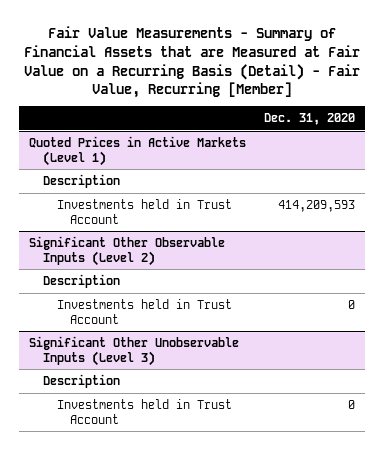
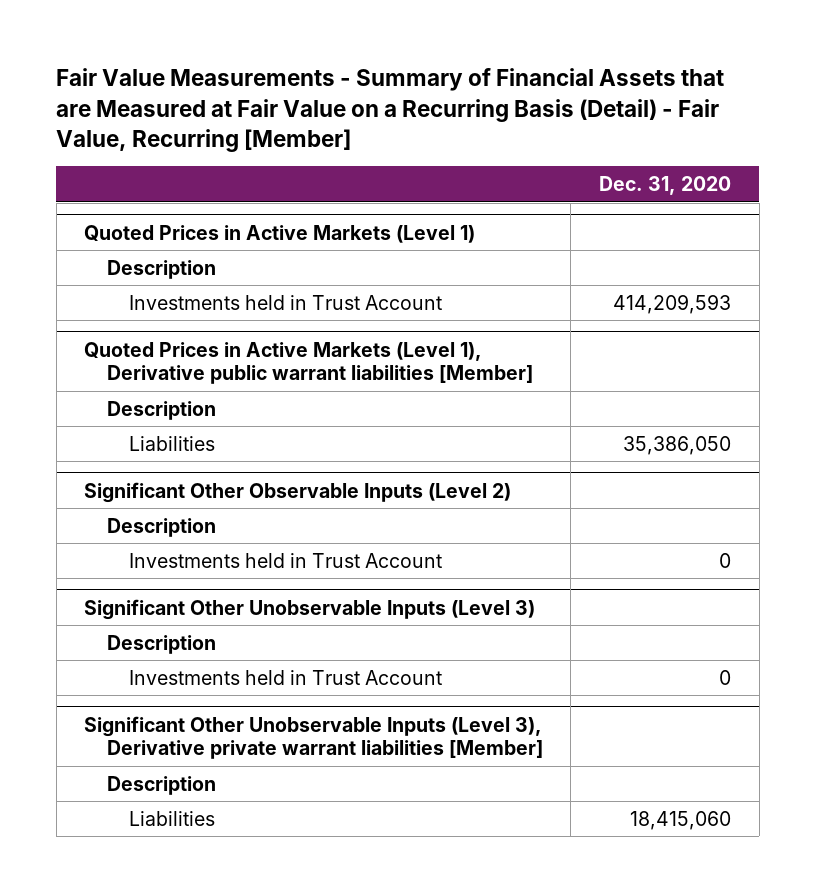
none -> [84,341,533,385] Quoted Prices in Active Markets (Level 1), Derivative public warrant liabilities [Member]
none -> [106,400,216,420] Description
none -> [129,435,216,451] Liabilities
none -> [84,715,543,760] Significant Other Unobservable Inputs (Level 3), Derivative private warrant liabilities [Member]
none -> [106,775,216,795] Description
none -> [129,810,216,826] Liabilities

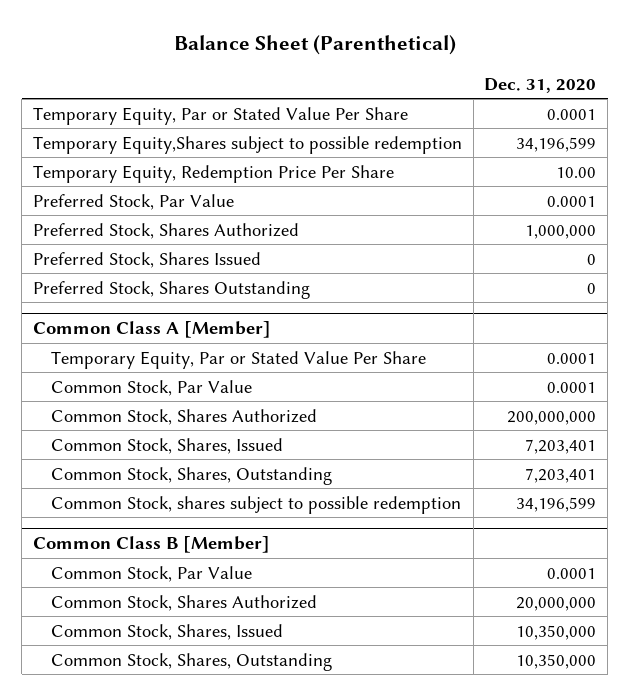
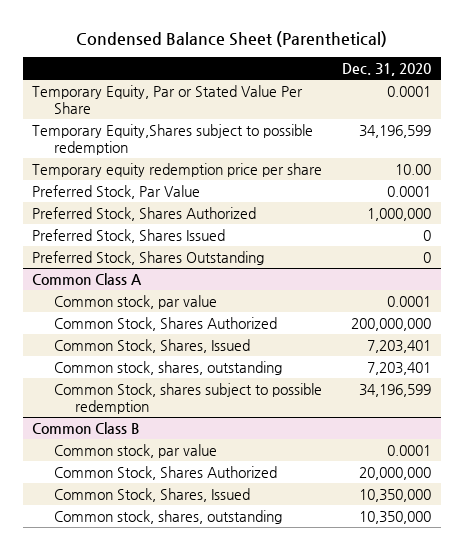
[173,35,456,56] Balance Sheet (Parenthetical) -> [75,30,387,47] Condensed Balance Sheet (Parenthetical)
[33,164,395,183] Temporary Equity, Redemption Price Per Share -> [32,162,323,177] Temporary equity redemption price per share
[50,350,426,369] Temporary Equity, Par or Stated Value Per Share -> none
[33,321,272,339] Common Class A [Member] -> [32,272,143,285] Common Class A
[50,379,252,396] Common Stock, Par Value -> [53,294,217,309] Common stock, par value
[50,466,332,485] Common Stock, Shares, Outstanding -> [53,360,282,375] Common stock, shares, outstanding
[33,536,271,554] Common Class B [Member] -> [32,421,140,434] Common Class B
[50,565,252,582] Common Stock, Par Value -> [53,443,217,458] Common stock, par value
[50,652,332,671] Common Stock, Shares, Outstanding -> [53,509,282,524] Common stock, shares, outstanding

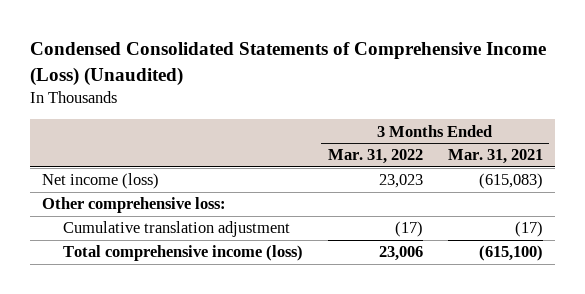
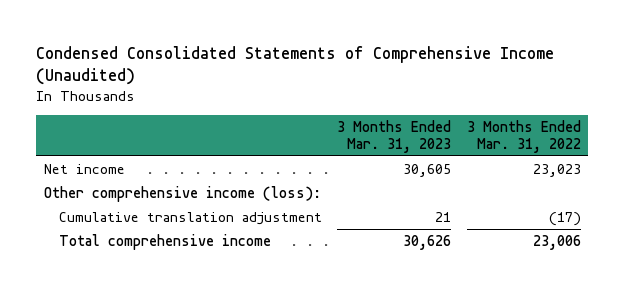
[29,42,546,86] Condensed Consolidated Statements of Comprehensive Income (Loss) (Unaudited) -> [36,45,555,86] Condensed Consolidated Statements of Comprehensive Income (Unaudited)
[447,149,543,165] Mar. 31, 2021 -> none
none -> [337,119,452,153] 3 Months Ended Mar. 31, 2023
[42,173,160,190] Net income (loss) -> [44,163,126,174] Net income
[42,197,227,214] Other comprehensive loss: -> [44,185,322,202] Other comprehensive income (loss):
[62,245,303,262] Total comprehensive income (loss) -> [59,233,272,250] Total comprehensive income

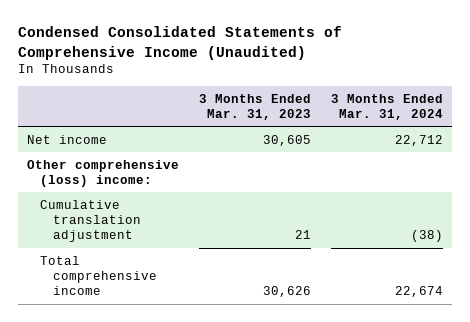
[466,119,581,153] 3 Months Ended Mar. 31, 2022 -> none
none -> [330,93,443,120] 3 Months Ended Mar. 31, 2024
[44,185,322,202] Other comprehensive income (loss): -> [27,159,180,187] Other comprehensive (loss) income:

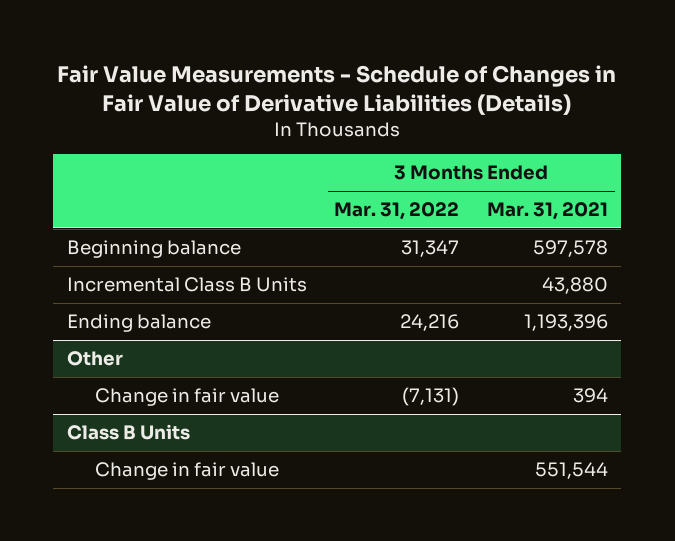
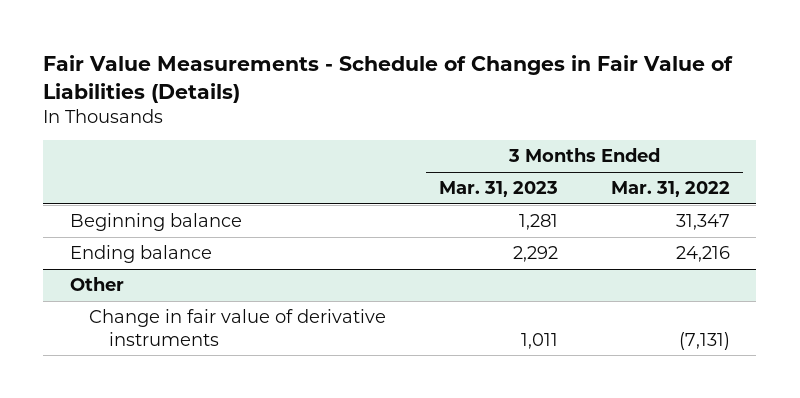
[57,65,617,115] Fair Value Measurements - Schedule of Changes in Fair Value of Derivative Liabilities (Details) -> [43,54,734,103] Fair Value Measurements - Schedule of Changes in Fair Value of Liabilities (Details)
[486,202,608,221] Mar. 31, 2021 -> none
none -> [439,181,559,198] Mar. 31, 2023
[67,277,308,293] Incremental Class B Units -> none
[67,424,191,441] Class B Units -> none
[95,462,280,481] Change in fair value -> none
[95,388,280,407] Change in fair value -> [89,309,387,346] Change in fair value of derivative instruments

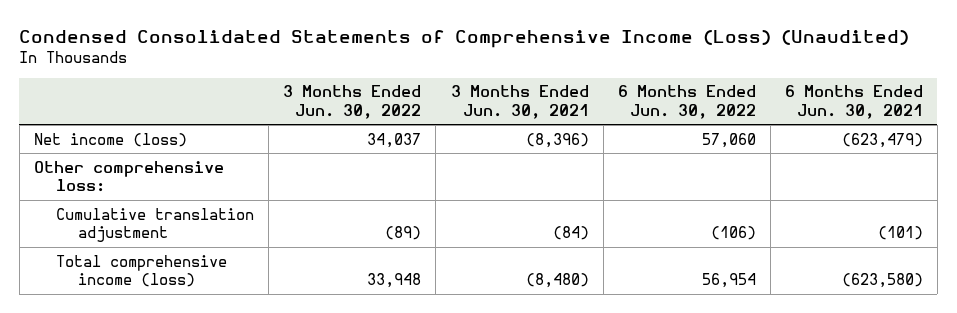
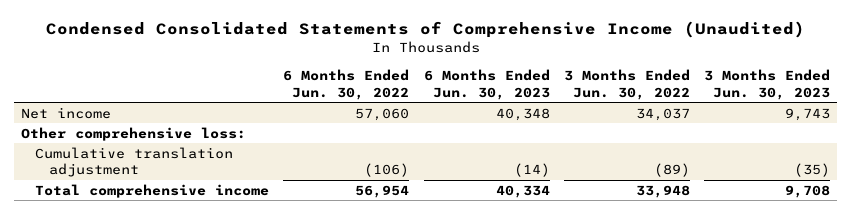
[19,29,910,48] Condensed Consolidated Statements of Comprehensive Income (Loss) (Unaudited) -> [45,21,805,39] Condensed Consolidated Statements of Comprehensive Income (Unaudited)
[450,85,589,119] 3 Months Ended Jun. 30, 2021 -> none
[784,85,923,119] 6 Months Ended Jun. 30, 2021 -> none
none -> [423,69,550,100] 6 Months Ended Jun. 30, 2023
none -> [704,69,831,100] 3 Months Ended Jun. 30, 2023
[34,132,188,147] Net income (loss) -> [21,106,112,119] Net income
[56,254,228,288] Total comprehensive income (loss) -> [35,183,270,198] Total comprehensive income

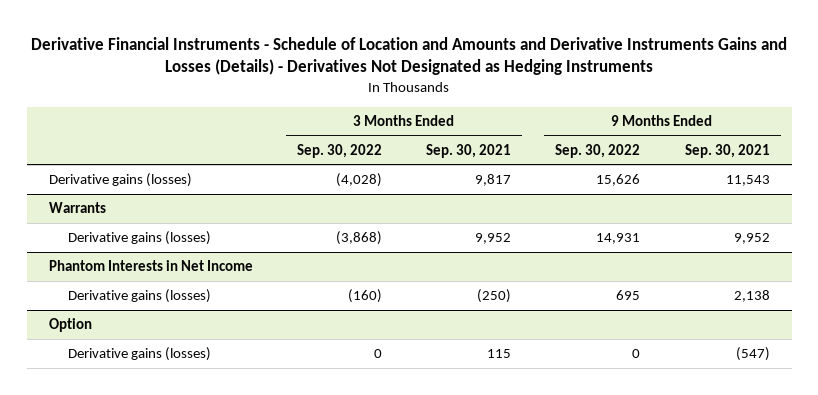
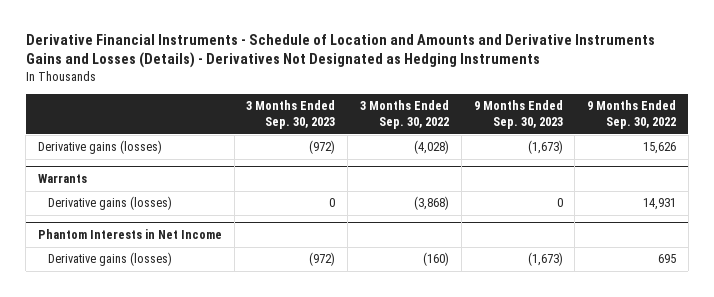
[426,143,512,158] Sep. 30, 2021 -> none
[684,143,770,158] Sep. 30, 2021 -> none
none -> [246,100,336,130] 3 Months Ended Sep. 30, 2023
none -> [473,100,563,130] 9 Months Ended Sep. 30, 2023
[48,318,92,333] Option -> none
[68,347,212,362] Derivative gains (losses) -> none

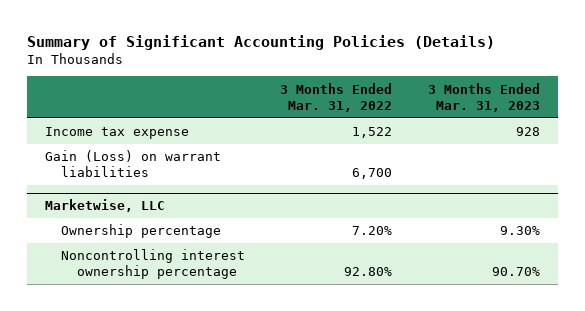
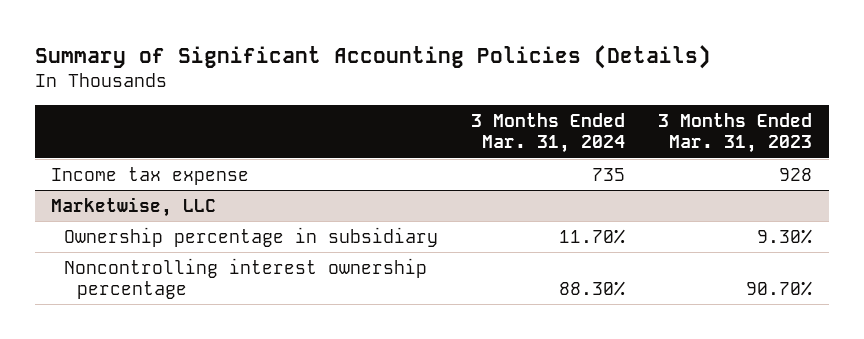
[280,82,393,112] 3 Months Ended Mar. 31, 2022 -> none
none -> [471,113,626,154] 3 Months Ended Mar. 31, 2024
[44,150,221,178] Gain (Loss) on warrant liabilities -> none
[60,224,221,239] Ownership percentage -> [63,226,438,247] Ownership percentage in subsidiary

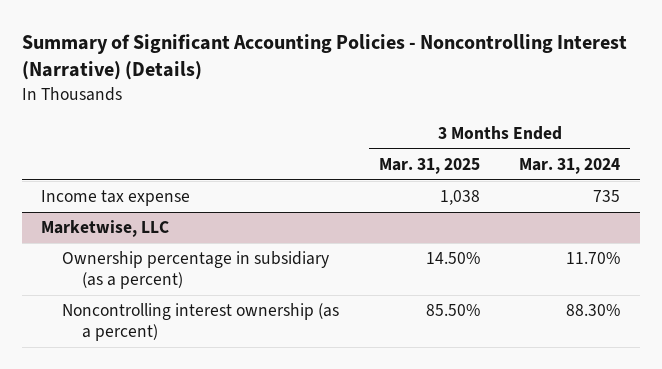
[34,44,711,69] Summary of Significant Accounting Policies (Details) -> [21,33,627,81] Summary of Significant Accounting Policies - Noncontrolling Interest (Narrative) (Details)
[658,113,813,154] 3 Months Ended Mar. 31, 2023 -> none
none -> [378,157,480,174] Mar. 31, 2025
[63,226,438,247] Ownership percentage in subsidiary -> [61,251,329,290] Ownership percentage in subsidiary (as a percent)
[63,257,427,300] Noncontrolling interest ownership percentage -> [61,303,339,342] Noncontrolling interest ownership (as a percent)

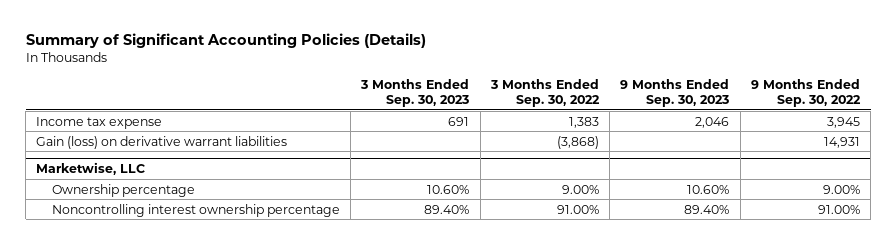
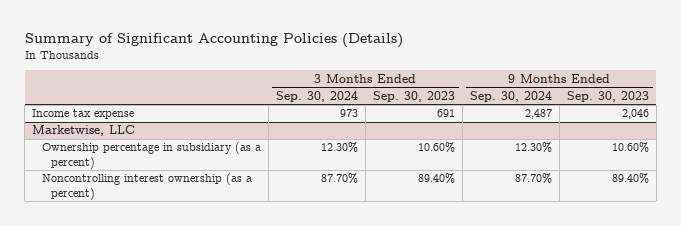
[489,78,600,107] 3 Months Ended Sep. 30, 2022 -> none
[750,78,861,107] 9 Months Ended Sep. 30, 2022 -> none
none -> [275,90,358,102] Sep. 30, 2024
none -> [469,90,552,102] Sep. 30, 2024
[36,135,288,149] Gain (loss) on derivative warrant liabilities -> none
[51,183,195,197] Ownership percentage -> [41,142,261,169] Ownership percentage in subsidiary (as a percent)
[51,203,340,217] Noncontrolling interest ownership percentage -> [41,173,252,200] Noncontrolling interest ownership (as a percent)

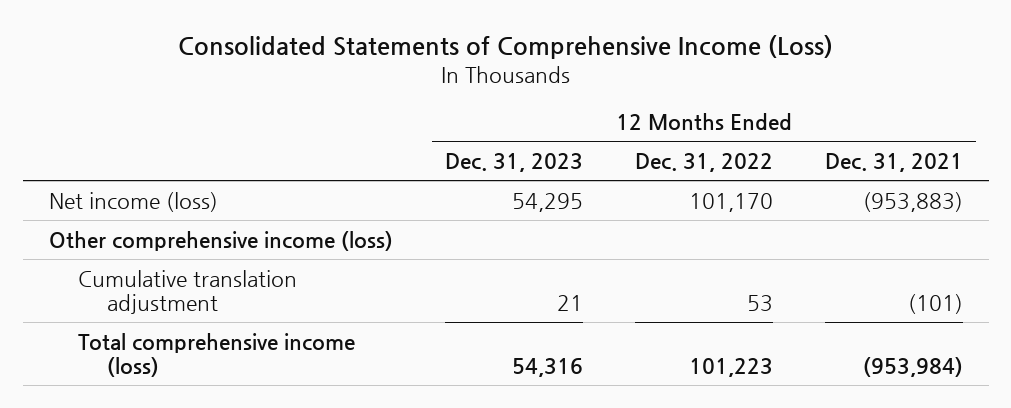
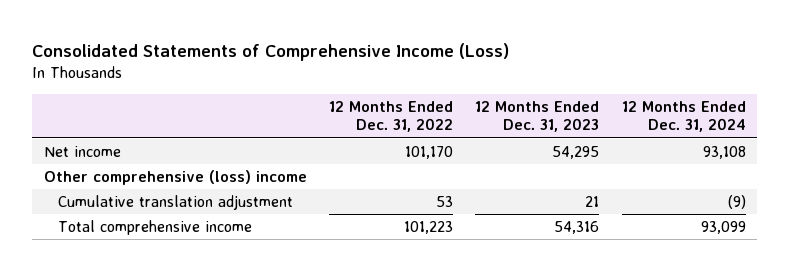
[824,152,963,172] Dec. 31, 2021 -> none
none -> [621,100,746,133] 12 Months Ended Dec. 31, 2024
[48,191,218,212] Net income (loss) -> [43,145,121,157] Net income
[48,230,393,251] Other comprehensive income (loss) -> [43,169,307,185] Other comprehensive (loss) income
[77,332,355,377] Total comprehensive income (loss) -> [57,219,252,235] Total comprehensive income

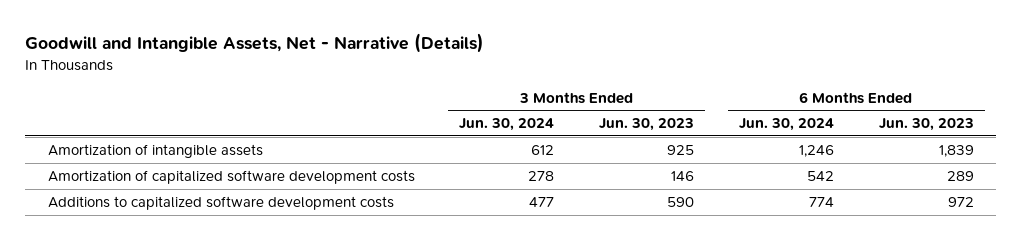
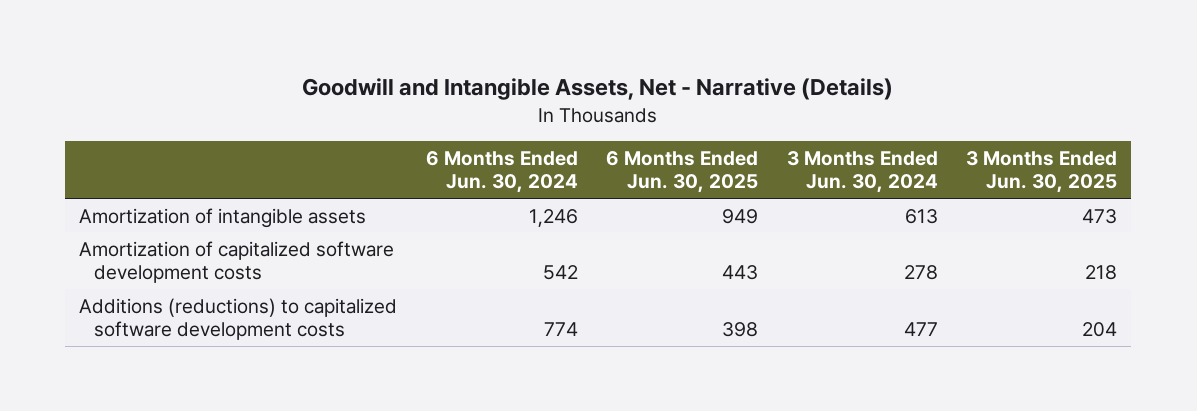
[599,118,695,132] Jun. 30, 2023 -> none
[878,118,974,132] Jun. 30, 2023 -> none
none -> [606,150,759,194] 6 Months Ended Jun. 30, 2025
none -> [966,150,1118,194] 3 Months Ended Jun. 30, 2025
[531,144,555,155] 612 -> [904,208,938,224] 613
[47,195,394,210] Additions to capitalized software development costs -> [79,297,398,341] Additions (reductions) to capitalized software development costs

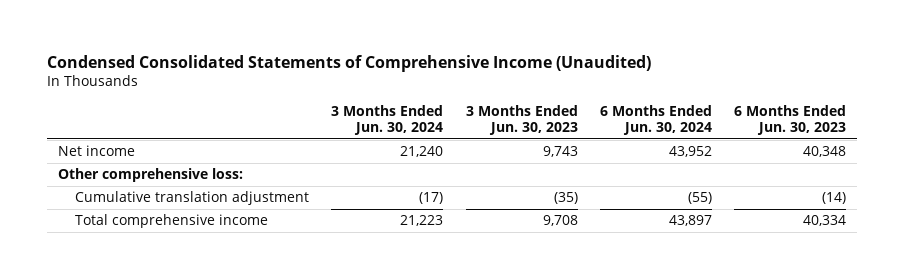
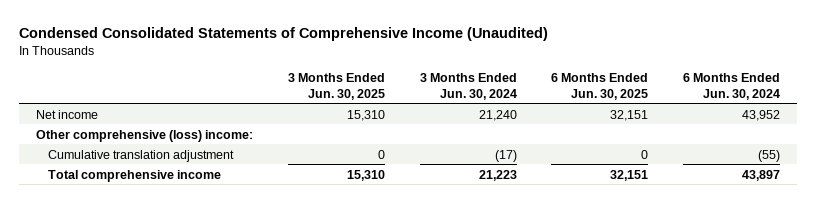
[465,105,578,136] 3 Months Ended Jun. 30, 2023 -> none
[734,105,847,136] 6 Months Ended Jun. 30, 2023 -> none
none -> [287,73,385,100] 3 Months Ended Jun. 30, 2025
none -> [551,73,649,100] 6 Months Ended Jun. 30, 2025
[58,168,244,183] Other comprehensive loss: -> [36,129,254,142] Other comprehensive (loss) income:

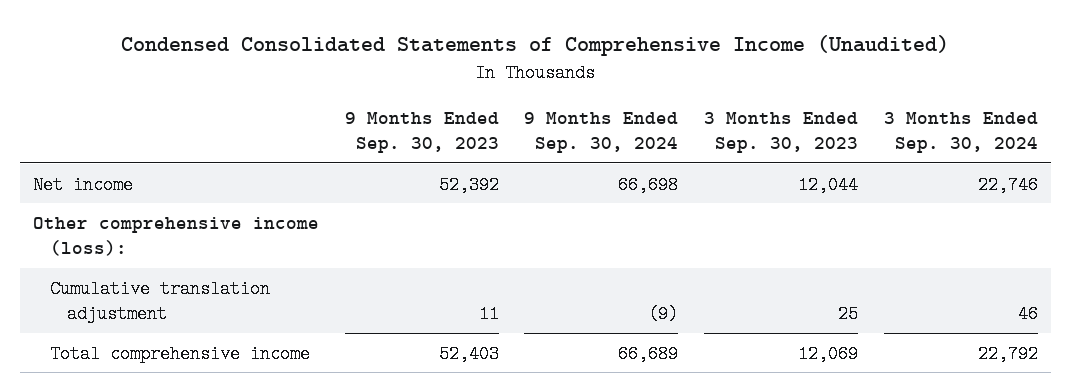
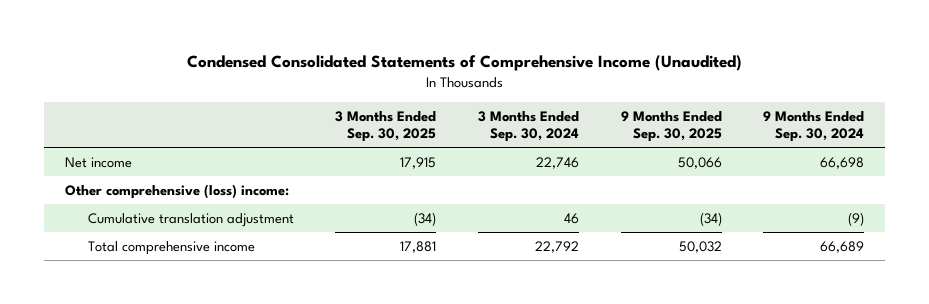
[344,111,499,154] 9 Months Ended Sep. 30, 2023 -> none
[704,111,859,154] 3 Months Ended Sep. 30, 2023 -> none
none -> [335,110,437,143] 3 Months Ended Sep. 30, 2025
none -> [620,110,722,143] 9 Months Ended Sep. 30, 2025
[33,216,320,257] Other comprehensive income (loss): -> [65,183,290,199] Other comprehensive (loss) income:

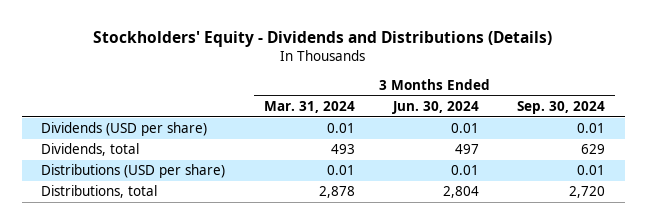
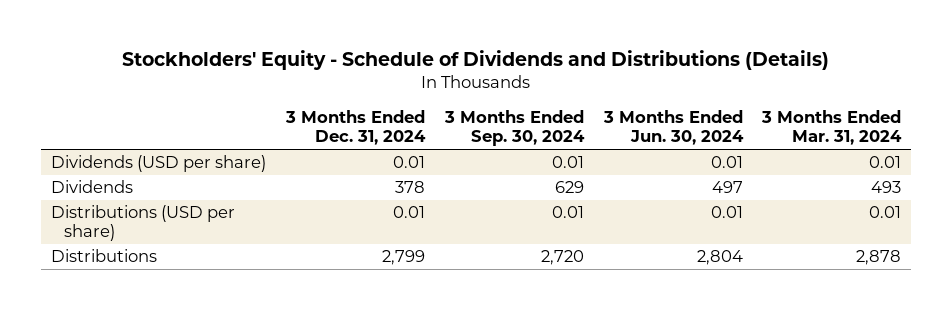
[93,30,553,47] Stockholders' Equity - Dividends and Distributions (Details) -> [122,50,830,71] Stockholders' Equity - Schedule of Dividends and Distributions (Details)
none -> [284,110,426,146] 3 Months Ended Dec. 31, 2024
[41,143,140,157] Dividends, total -> [50,180,133,194] Dividends
[41,185,158,199] Distributions, total -> [50,249,157,263] Distributions

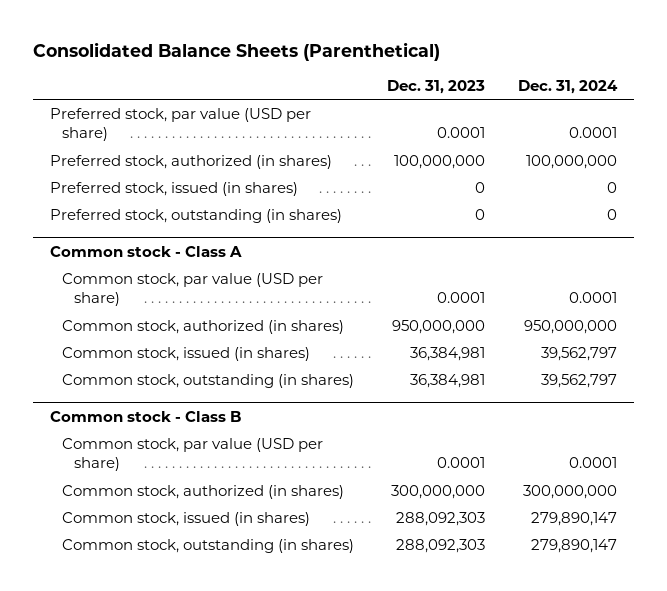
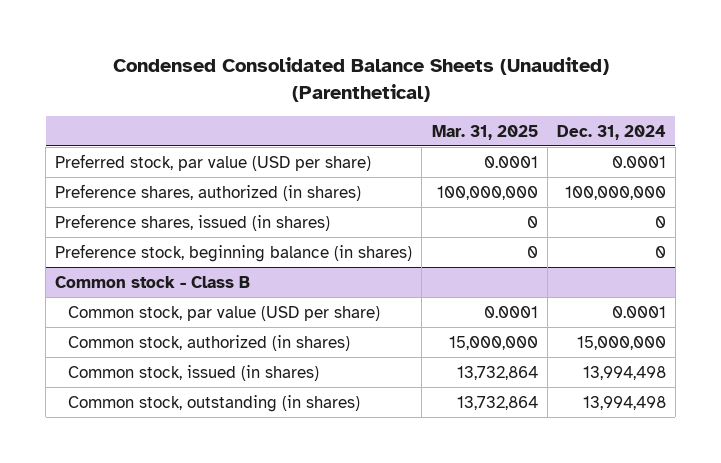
[33,41,441,61] Consolidated Balance Sheets (Parenthetical) -> [112,57,609,102] Condensed Consolidated Balance Sheets (Unaudited) (Parenthetical)
[387,79,486,94] Dec. 31, 2023 -> none
none -> [431,124,538,140] Mar. 31, 2025
[49,245,242,257] Common stock - Class A -> none
[62,272,324,307] Common stock, par value (USD per share) -> none
[62,319,345,334] Common stock, authorized (in shares) -> none
[62,346,311,361] Common stock, issued (in shares) -> none
[62,373,355,388] Common stock, outstanding (in shares) -> none
[49,154,332,169] Preferred stock, authorized (in shares) -> [55,183,362,201] Preference shares, authorized (in shares)
[49,181,298,196] Preferred stock, issued (in shares) -> [55,213,331,231] Preference shares, issued (in shares)
[49,208,342,223] Preferred stock, outstanding (in shares) -> [55,243,413,262] Preference stock, beginning balance (in shares)
[523,484,618,499] 300,000,000 -> [576,335,666,350] 15,000,000
[531,511,618,526] 279,890,147 -> [582,365,666,380] 13,994,498
[531,538,618,553] 279,890,147 -> [582,395,666,410] 13,994,498

